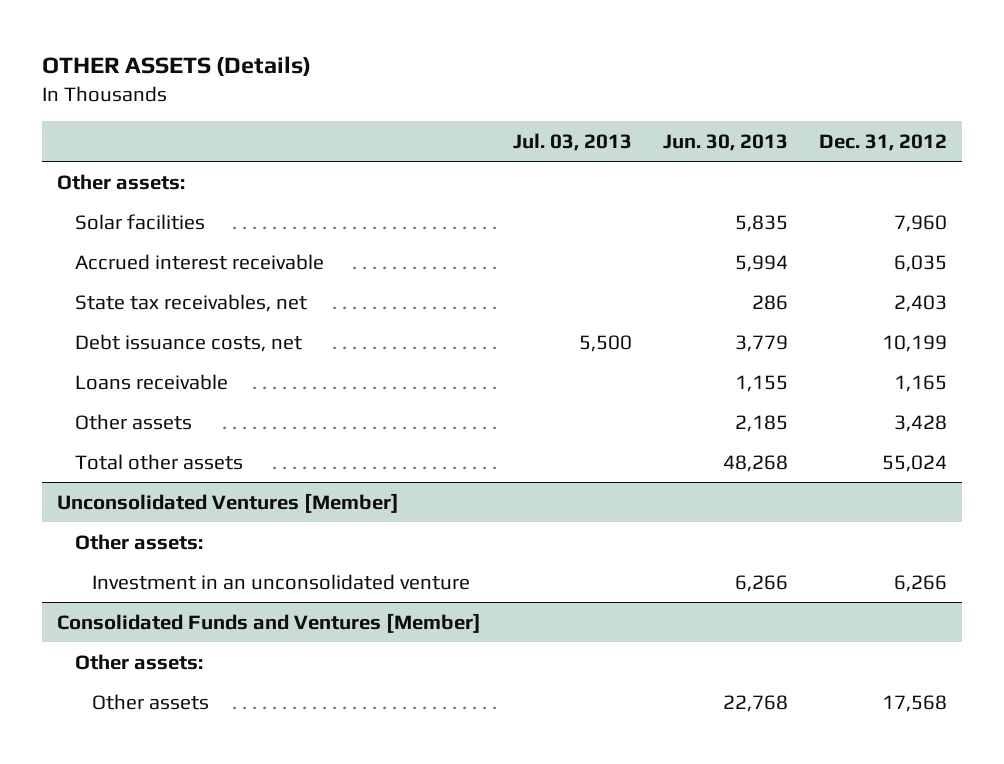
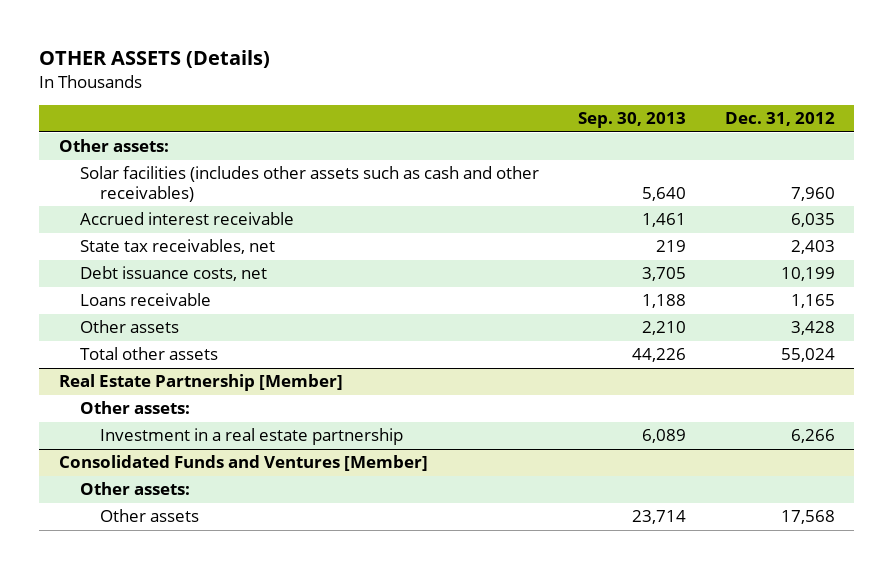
[512,132,632,151] Jul. 03, 2013 -> none
[662,133,788,151] Jun. 30, 2013 -> none
none -> [577,112,686,129] Sep. 30, 2013
[74,213,205,230] Solar facilities -> [79,166,539,202] Solar facilities (includes other assets such as cash and other receivables)
[57,492,400,513] Unconsolidated Ventures [Member] -> none
none -> [58,374,343,392] Real Estate Partnership [Member]
[91,573,470,590] Investment in an unconsolidated venture -> [100,428,404,446] Investment in a real estate partnership

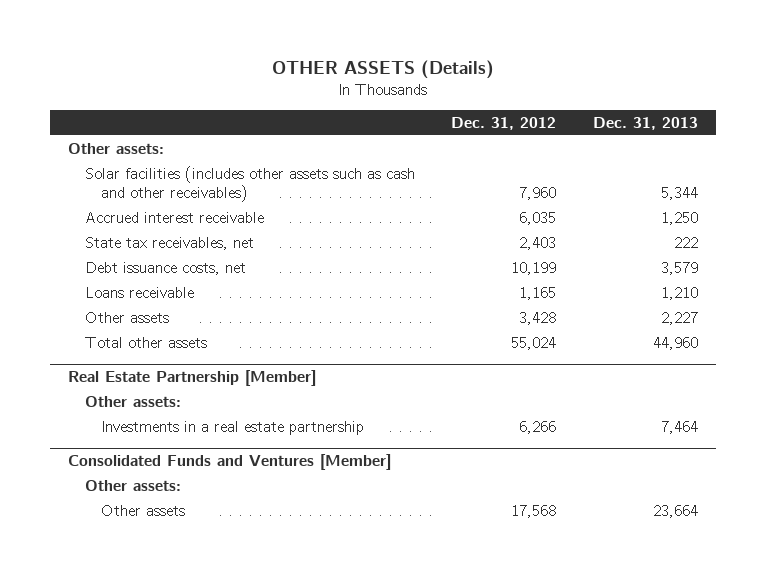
[577,112,686,129] Sep. 30, 2013 -> none
none -> [592,116,698,130] Dec. 31, 2013
[100,428,404,446] Investment in a real estate partnership -> [100,420,364,435] Investments in a real estate partnership

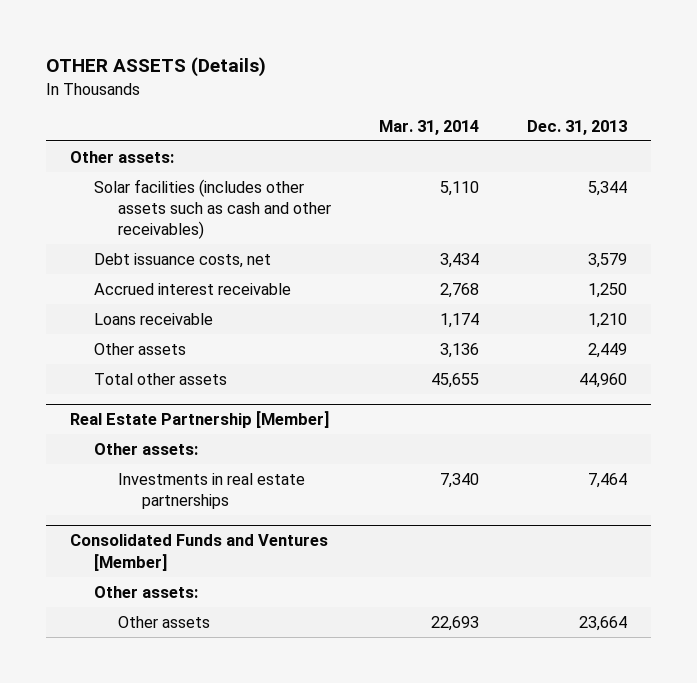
[451,116,557,130] Dec. 31, 2012 -> none
none -> [378,119,479,135] Mar. 31, 2014
[84,236,254,250] State tax receivables, net -> none
[84,211,264,223] Accrued interest receivable -> [94,282,292,295] Accrued interest receivable
[660,311,698,325] 2,227 -> [587,342,627,358] 2,449
[100,420,364,435] Investments in a real estate partnership -> [117,472,305,510] Investments in real estate partnerships

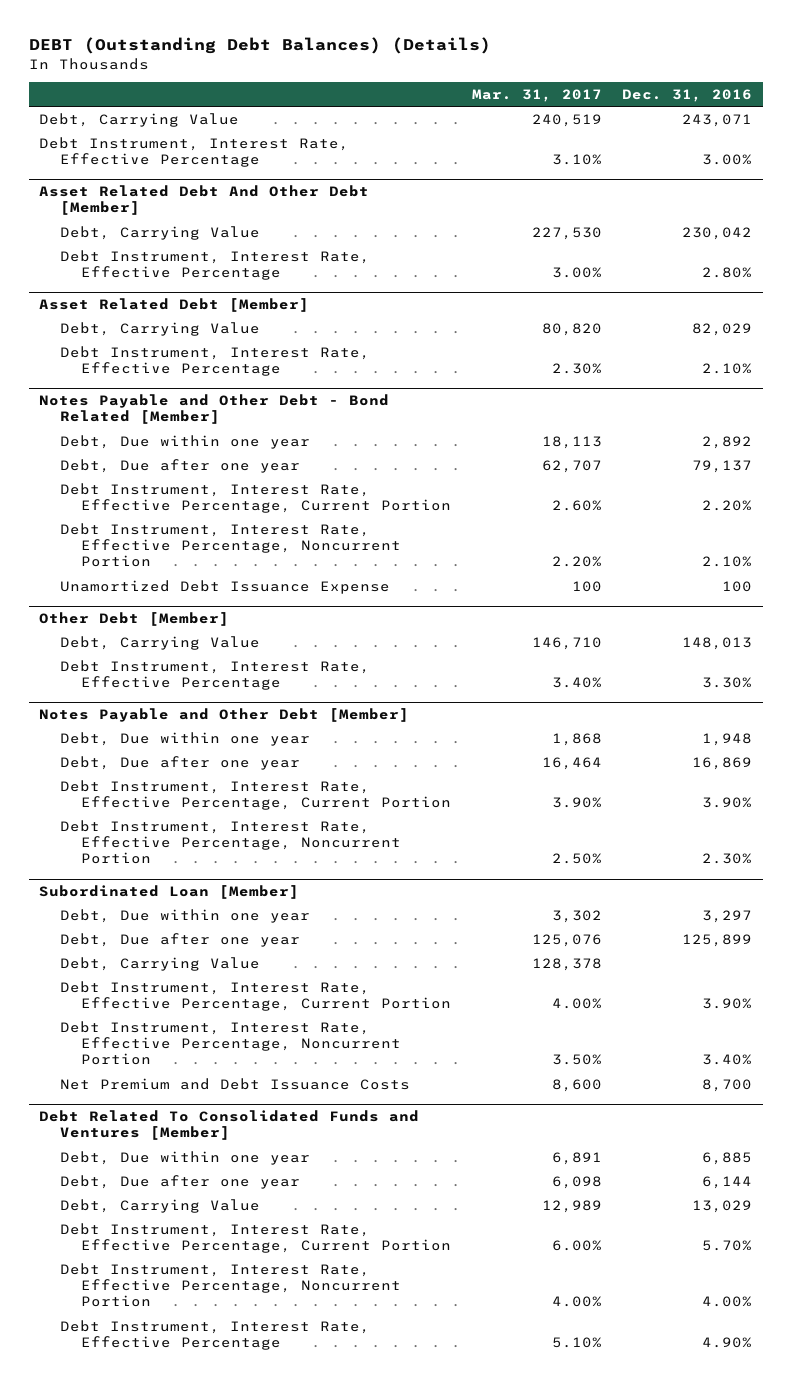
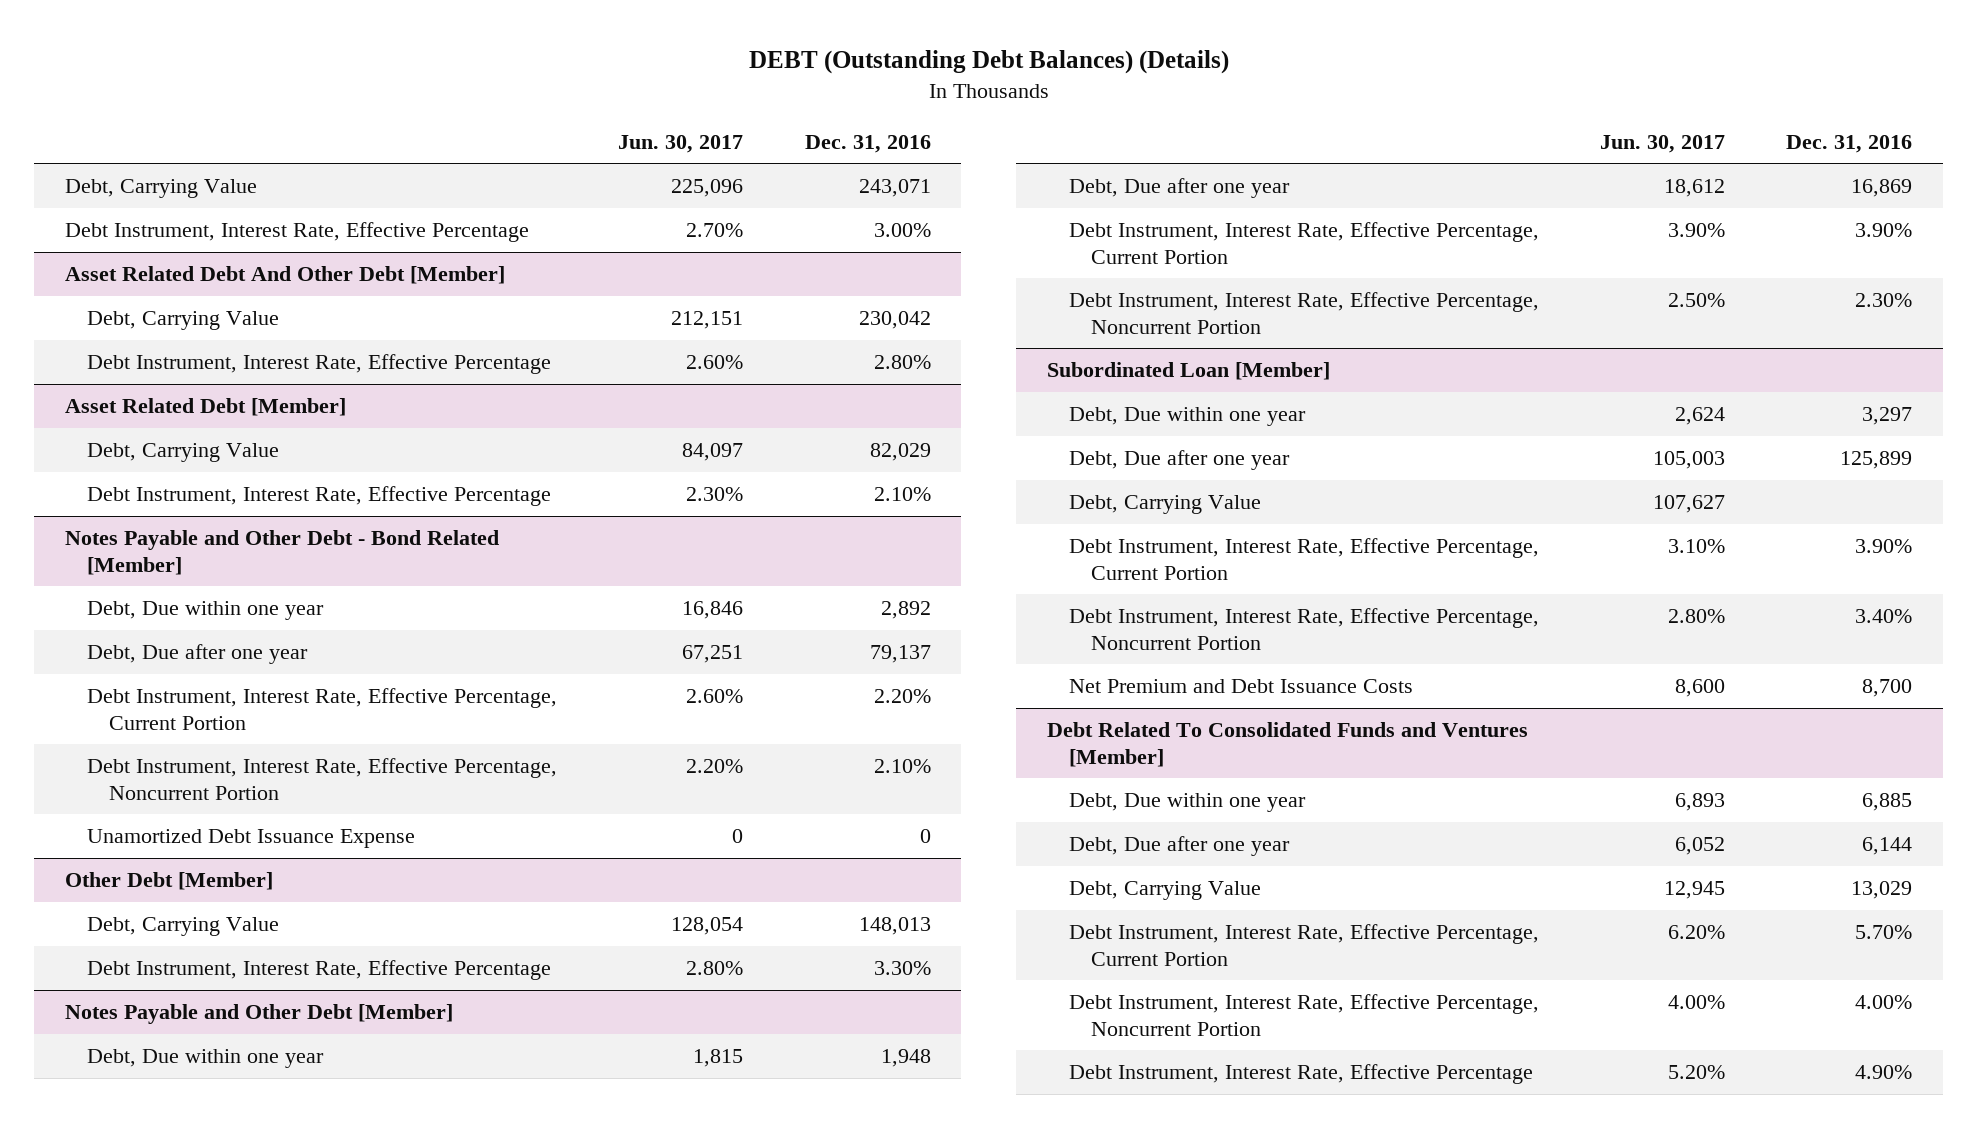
[471,89,602,103] Mar. 31, 2017 -> none
none -> [618,134,744,153] Jun. 30, 2017
[722,580,753,592] 100 -> [919,828,931,843] 0

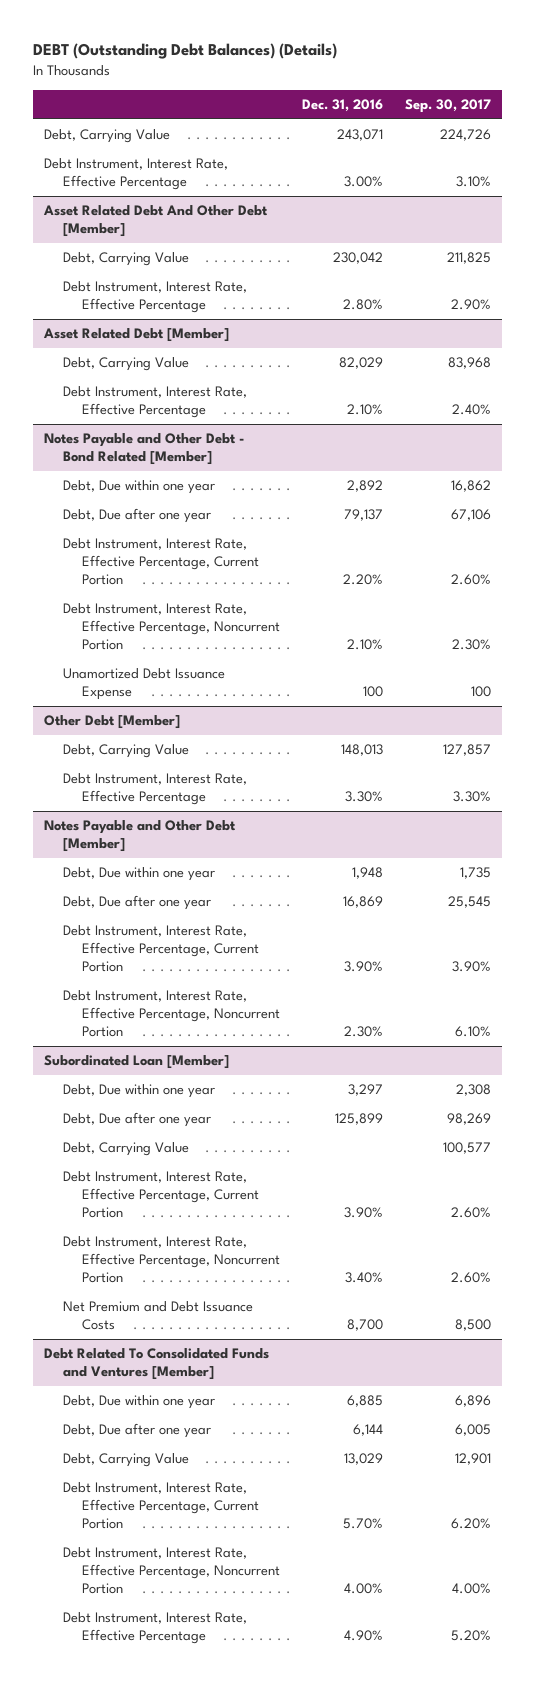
[618,134,744,153] Jun. 30, 2017 -> none
none -> [405,98,492,113] Sep. 30, 2017
[919,828,931,843] 0 -> [363,686,384,698] 100

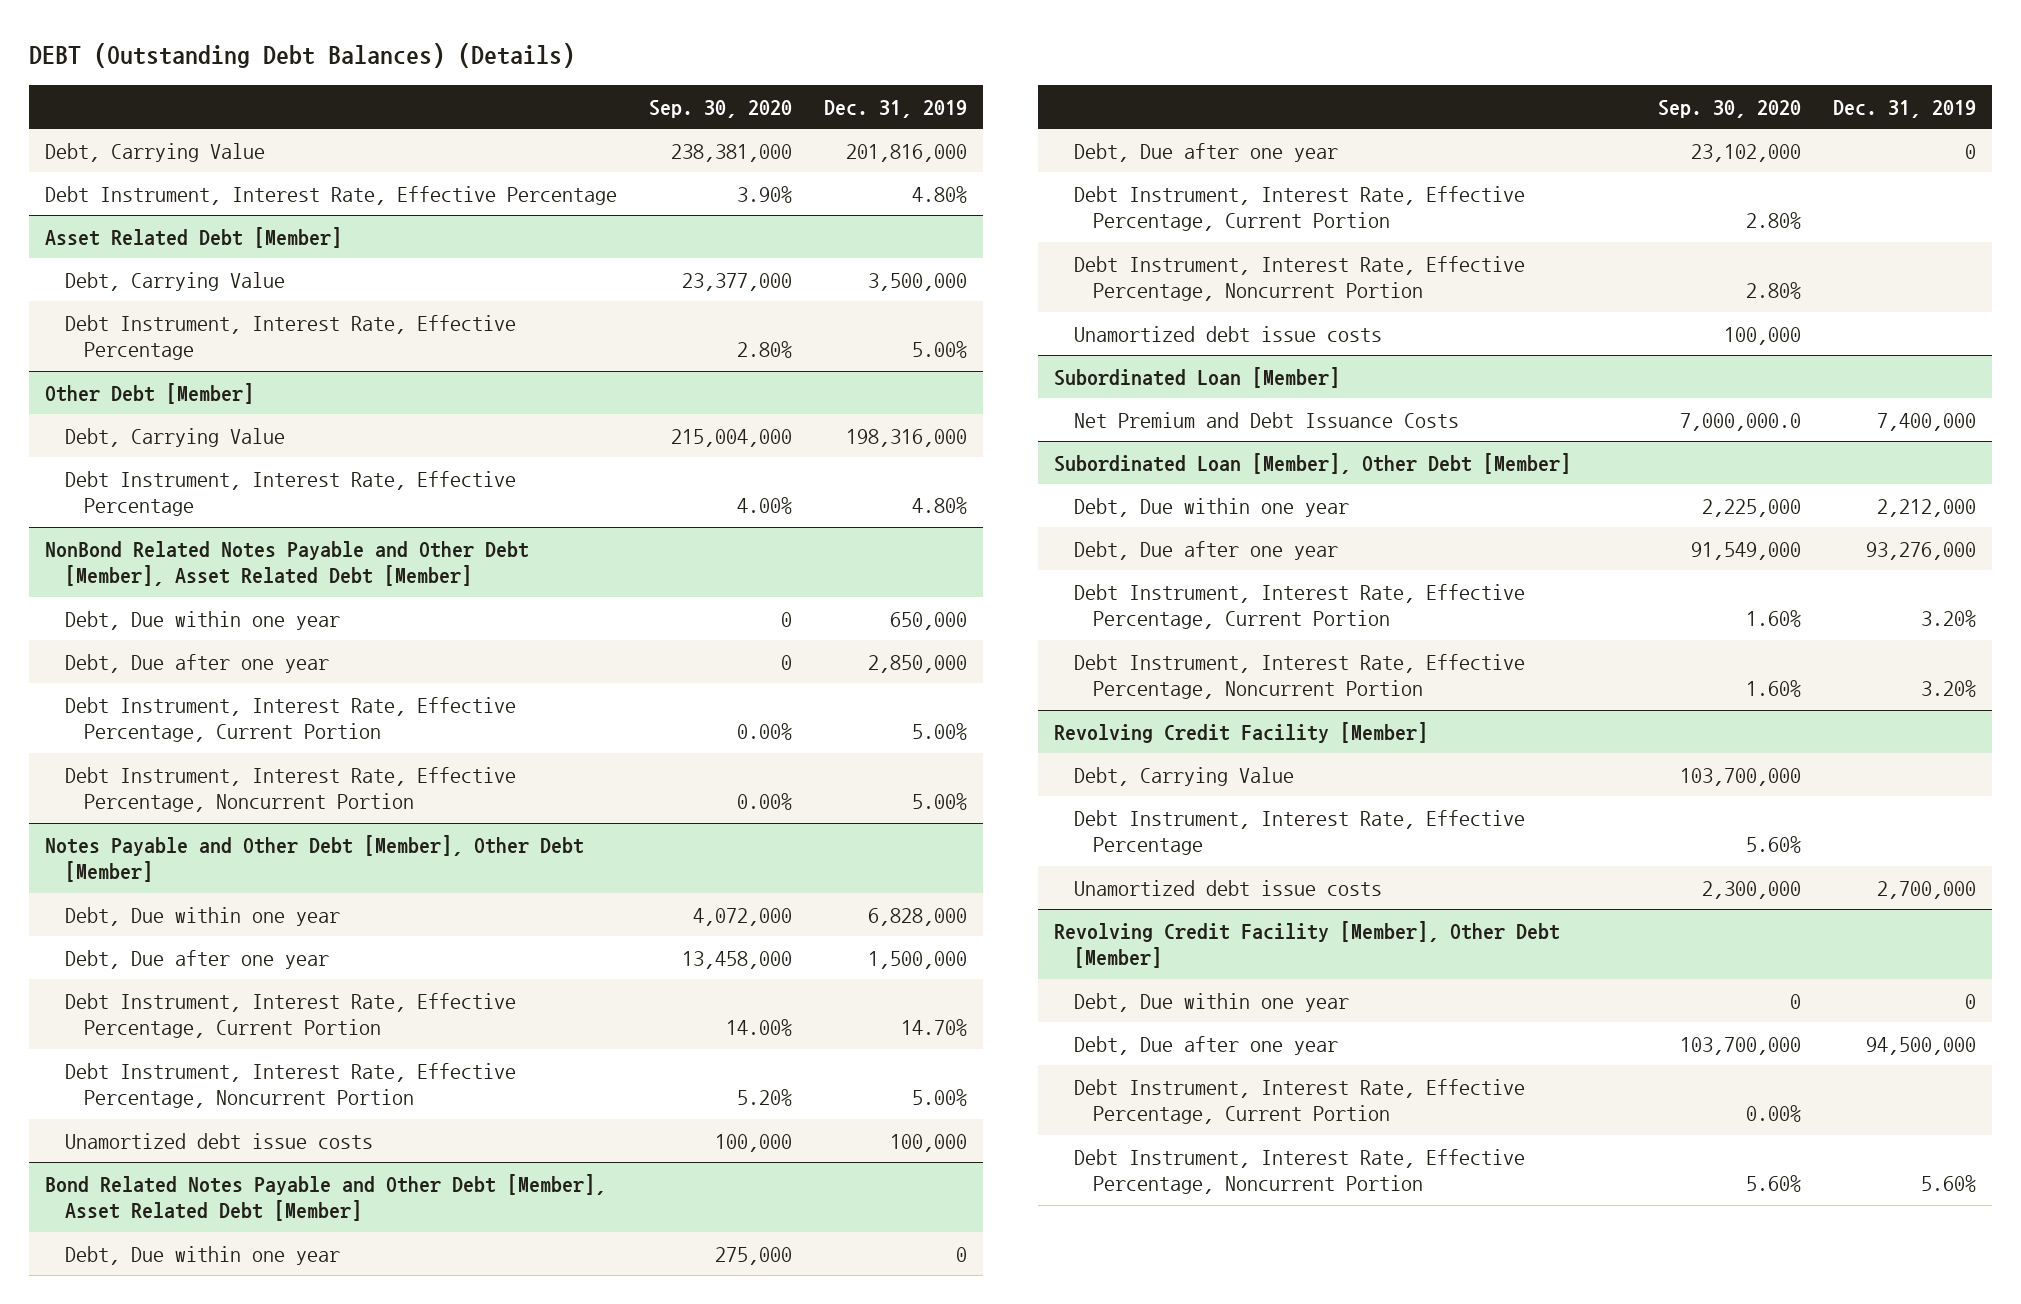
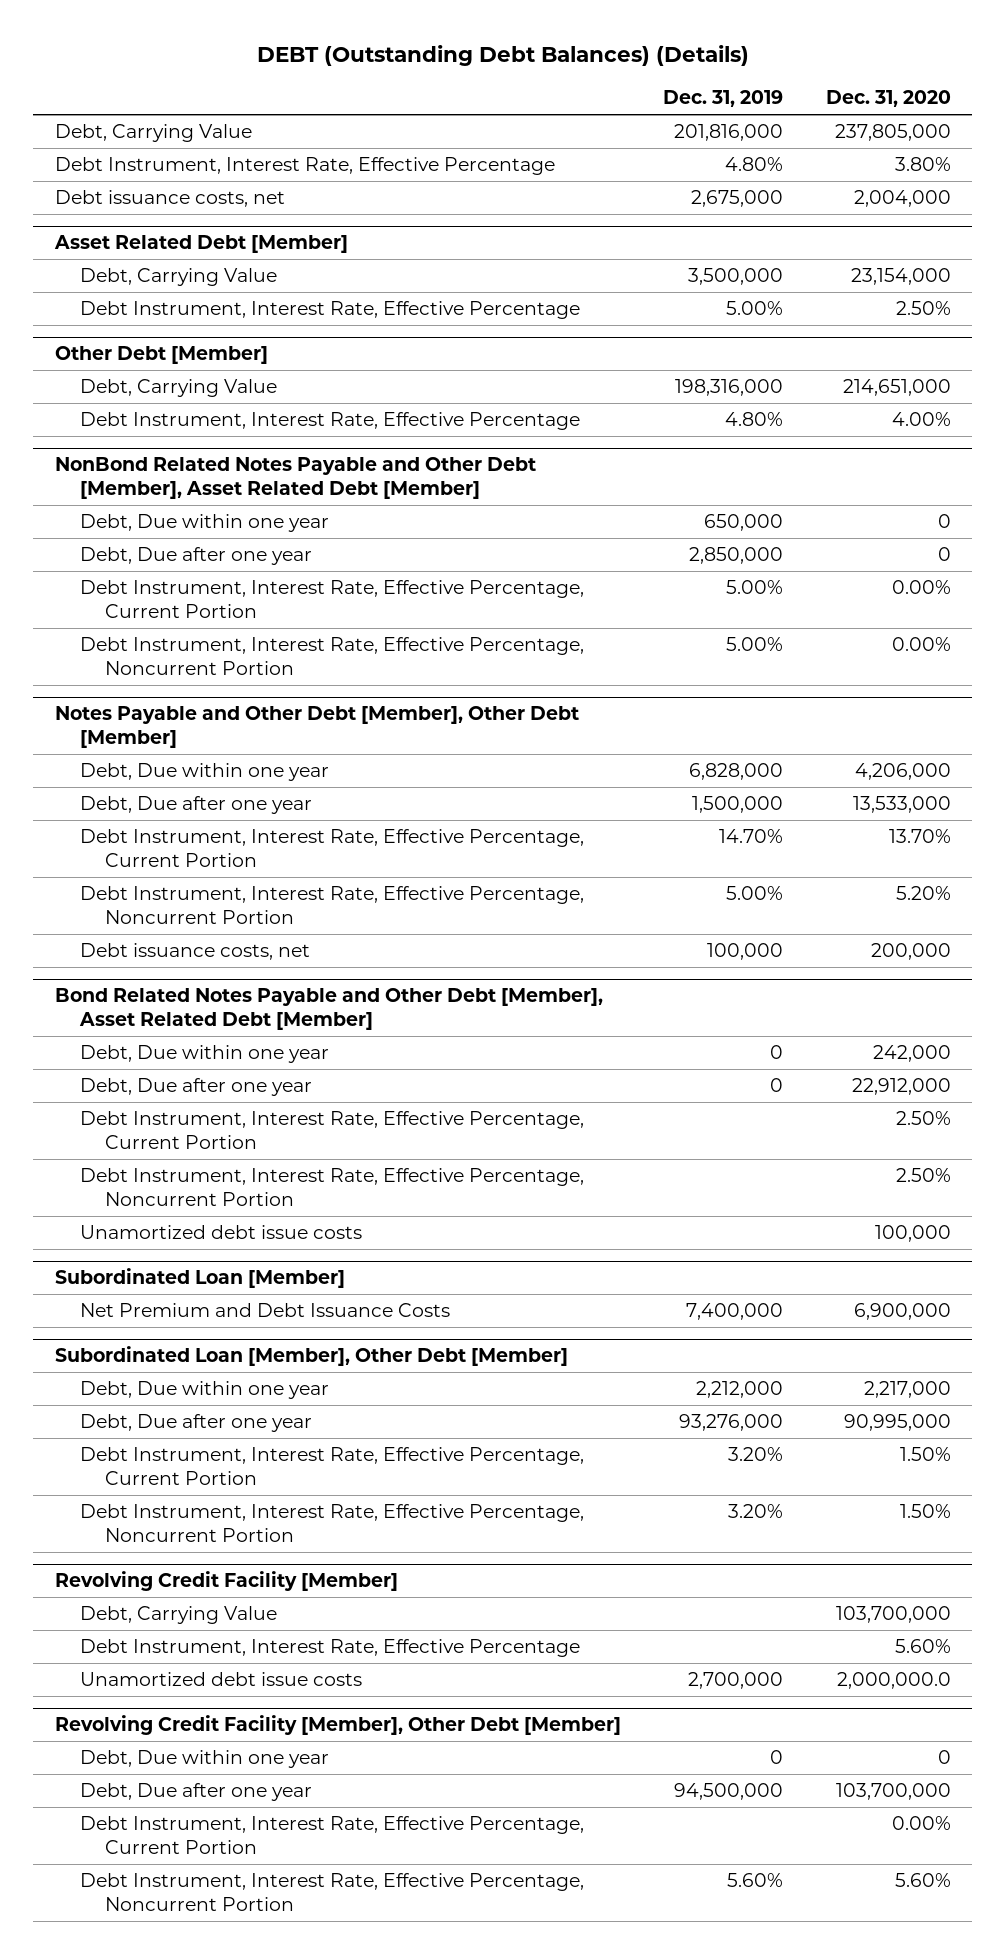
[648,99,792,118] Sep. 30, 2020 -> none
none -> [826,90,952,108] Dec. 31, 2020
none -> [54,190,285,208] Debt issuance costs, net
[64,1132,373,1149] Unamortized debt issue costs -> none
none -> [79,943,310,961] Debt issuance costs, net

